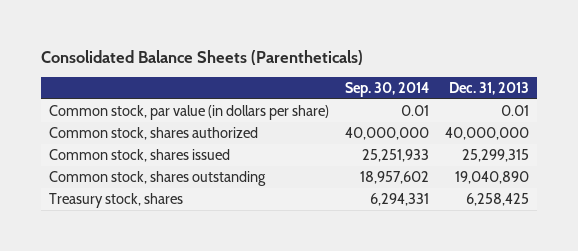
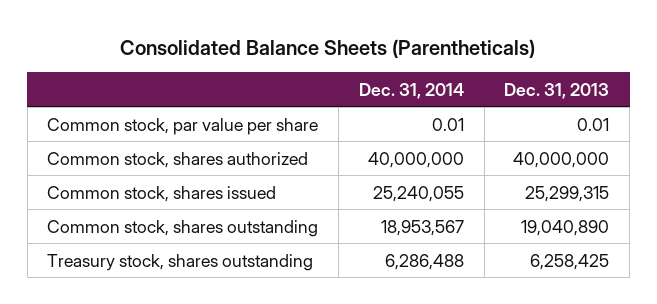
[344,82,429,98] Sep. 30, 2014 -> none
none -> [358,82,464,99] Dec. 31, 2014
[48,104,329,120] Common stock, par value (in dollars per share) -> [47,117,319,135] Common stock, par value per share
[48,192,183,208] Treasury stock, shares -> [47,253,314,271] Treasury stock, shares outstanding

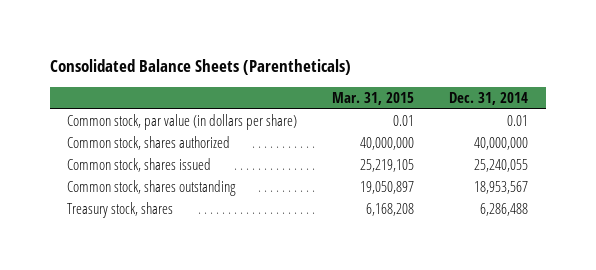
[504,82,610,99] Dec. 31, 2013 -> none
none -> [332,91,415,105] Mar. 31, 2015
[47,117,319,135] Common stock, par value per share -> [67,114,298,131] Common stock, par value (in dollars per share)
[47,253,314,271] Treasury stock, shares outstanding -> [67,202,174,219] Treasury stock, shares

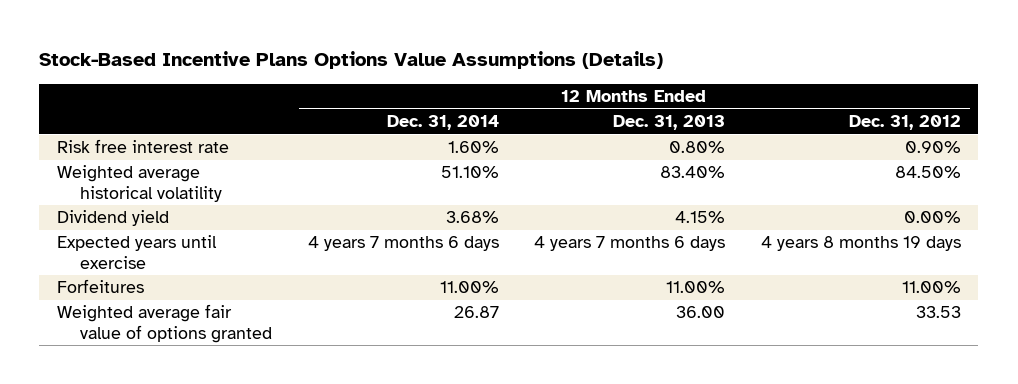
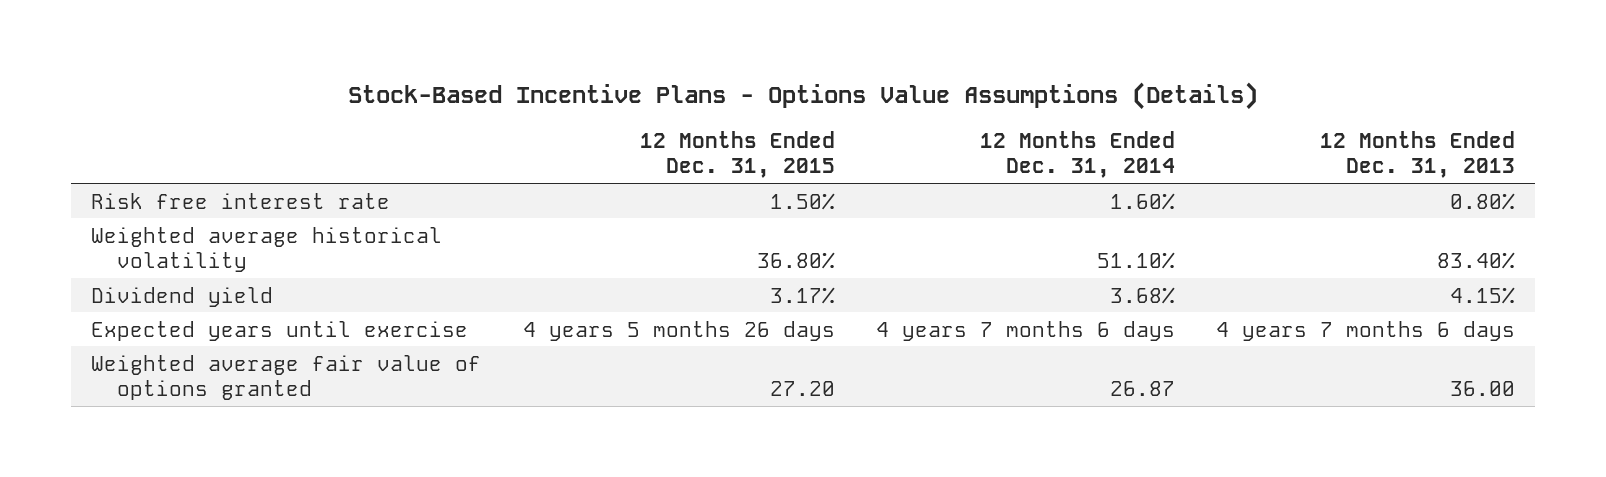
[39,51,664,70] Stock-Based Incentive Plans Options Value Assumptions (Details) -> [348,82,1259,111] Stock-Based Incentive Plans - Options Value Assumptions (Details)
[848,115,961,131] Dec. 31, 2012 -> none
none -> [639,131,835,179] 12 Months Ended Dec. 31, 2015
[56,279,144,294] Forfeitures -> none

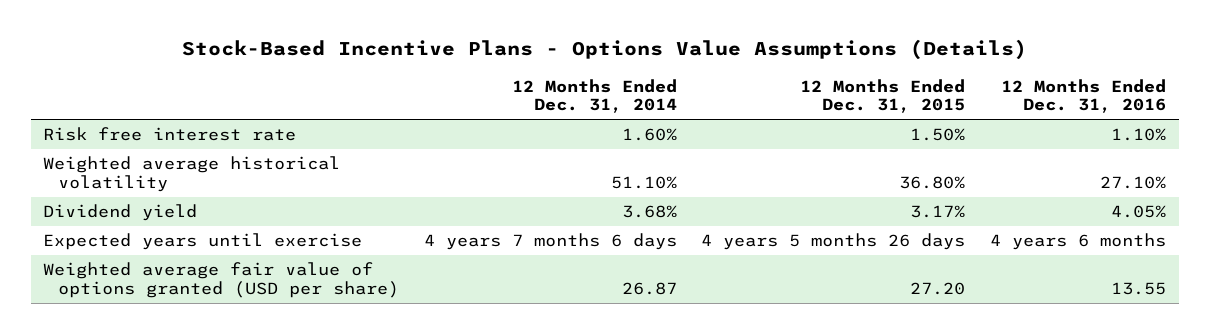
[1319,131,1515,179] 12 Months Ended Dec. 31, 2013 -> none
none -> [1001,78,1167,114] 12 Months Ended Dec. 31, 2016
[91,354,482,400] Weighted average fair value of options granted -> [43,262,399,298] Weighted average fair value of options granted (USD per share)

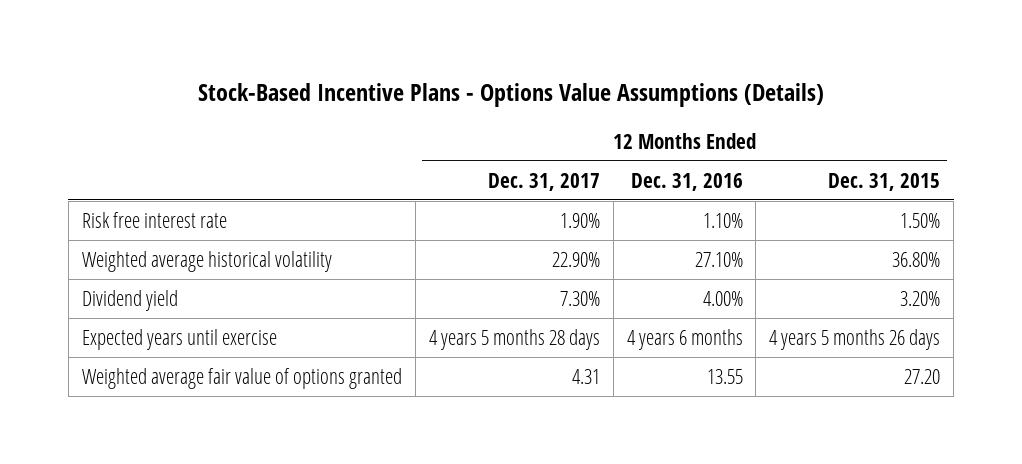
[511,78,677,114] 12 Months Ended Dec. 31, 2014 -> none
none -> [487,172,600,191] Dec. 31, 2017
[910,205,966,219] 3.17% -> [900,290,941,306] 3.20%
[1111,205,1167,219] 4.05% -> [702,290,743,306] 4.00%
[43,262,399,298] Weighted average fair value of options granted (USD per share) -> [81,367,402,389] Weighted average fair value of options granted

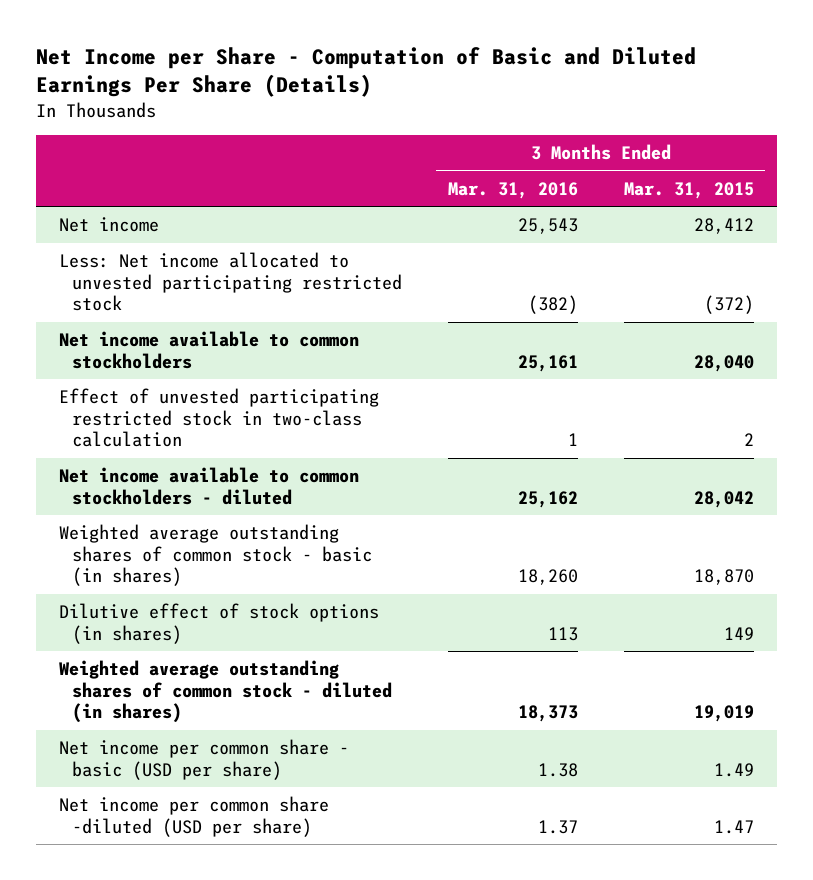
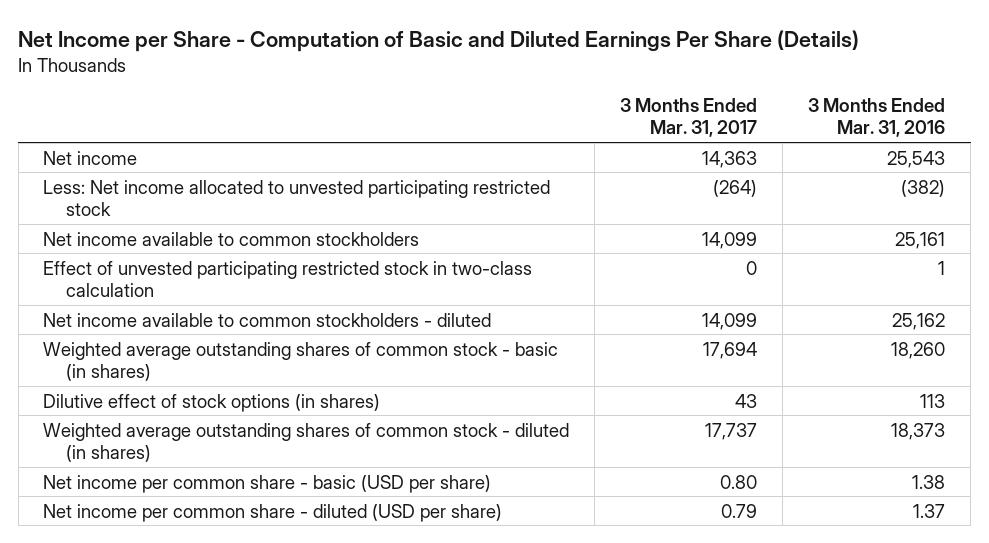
[623,181,754,199] Mar. 31, 2015 -> none
none -> [620,97,758,138] 3 Months Ended Mar. 31, 2017
[58,796,329,837] Net income per common share -diluted (USD per share) -> [43,503,503,522] Net income per common share - diluted (USD per share)

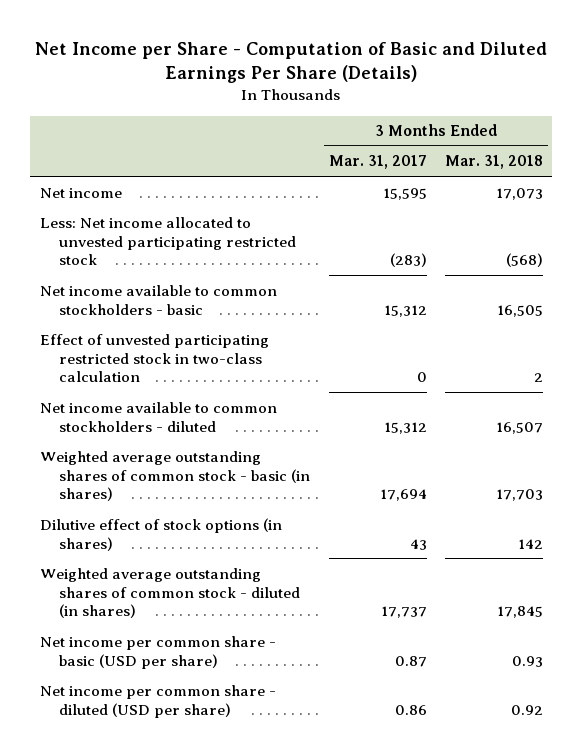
[808,97,946,138] 3 Months Ended Mar. 31, 2016 -> none
none -> [445,155,544,170] Mar. 31, 2018
[702,150,758,168] 14,363 -> [382,187,427,200] 15,595
[713,179,758,197] (264) -> [389,253,427,268] (283)
[43,231,420,246] Net income available to common stockholders -> [39,284,277,315] Net income available to common stockholders - basic
[702,231,758,249] 14,099 -> [383,304,427,317] 15,312
[702,312,758,330] 14,099 -> [383,421,427,434] 15,312
[720,474,758,489] 0.80 -> [394,655,427,667] 0.87
[721,503,758,518] 0.79 -> [394,704,427,715] 0.86

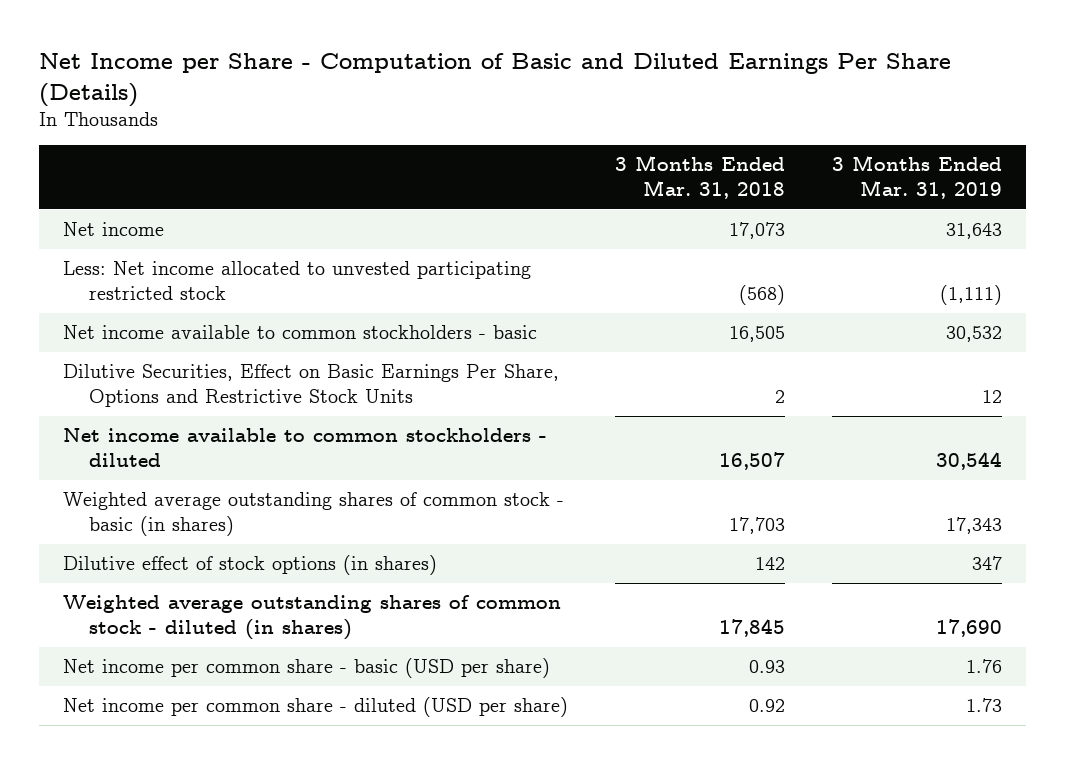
[328,155,427,170] Mar. 31, 2017 -> none
none -> [832,155,1003,199] 3 Months Ended Mar. 31, 2019
[39,333,269,383] Effect of unvested participating restricted stock in two-class calculation -> none
none -> [62,364,559,407] Dilutive Securities, Effect on Basic Earnings Per Share, Options and Restrictive Stock Units

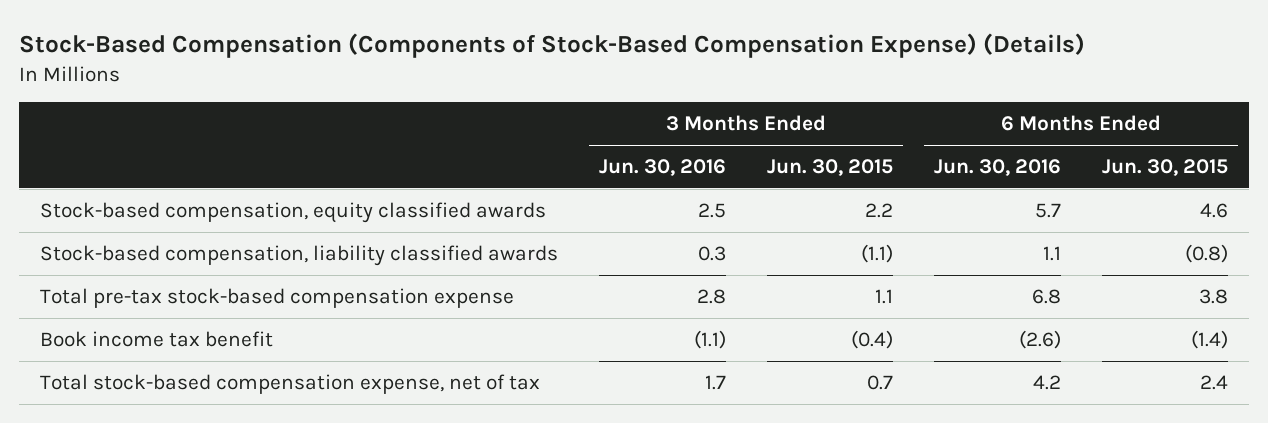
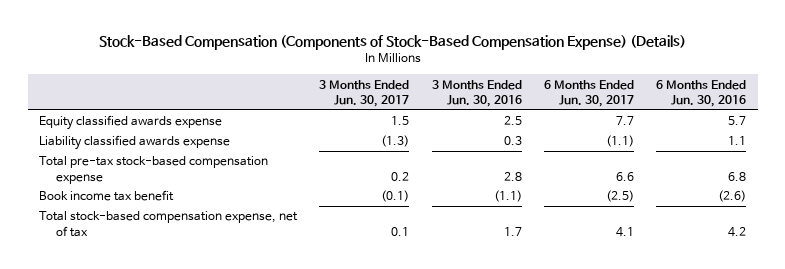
[766,159,893,177] Jun. 30, 2015 -> none
[1102,159,1229,177] Jun. 30, 2015 -> none
none -> [319,79,410,107] 3 Months Ended Jun. 30, 2017
none -> [543,79,634,107] 6 Months Ended Jun. 30, 2017
[39,202,546,224] Stock-based compensation, equity classified awards -> [38,115,222,131] Equity classified awards expense
[39,245,558,267] Stock-based compensation, liability classified awards -> [38,135,230,151] Liability classified awards expense

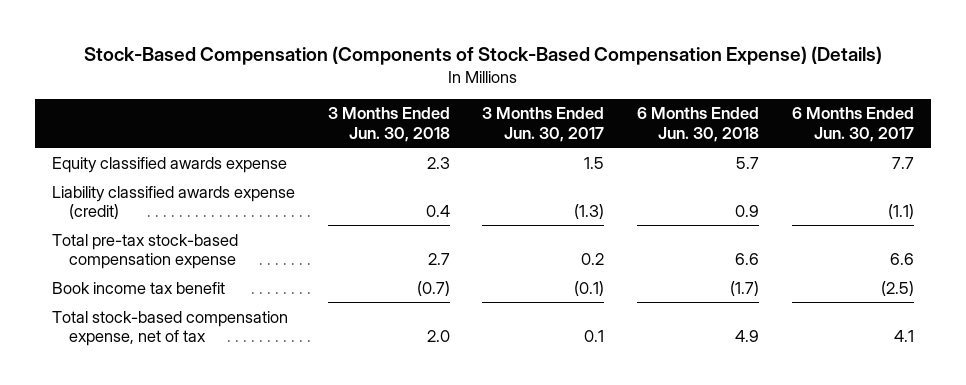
[431,79,522,107] 3 Months Ended Jun. 30, 2016 -> none
[656,79,747,107] 6 Months Ended Jun. 30, 2016 -> none
none -> [327,107,450,142] 3 Months Ended Jun. 30, 2018
none -> [637,107,760,142] 6 Months Ended Jun. 30, 2018
[38,135,230,151] Liability classified awards expense -> [51,185,295,219] Liability classified awards expense (credit)

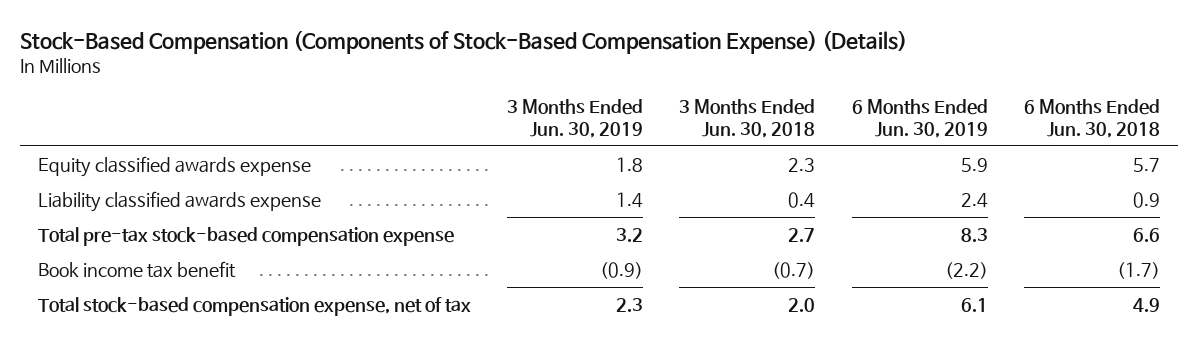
[482,107,605,142] 3 Months Ended Jun. 30, 2017 -> none
[792,107,915,142] 6 Months Ended Jun. 30, 2017 -> none
none -> [507,99,644,138] 3 Months Ended Jun. 30, 2019
none -> [851,99,988,138] 6 Months Ended Jun. 30, 2019
[51,185,295,219] Liability classified awards expense (credit) -> [38,190,322,212] Liability classified awards expense

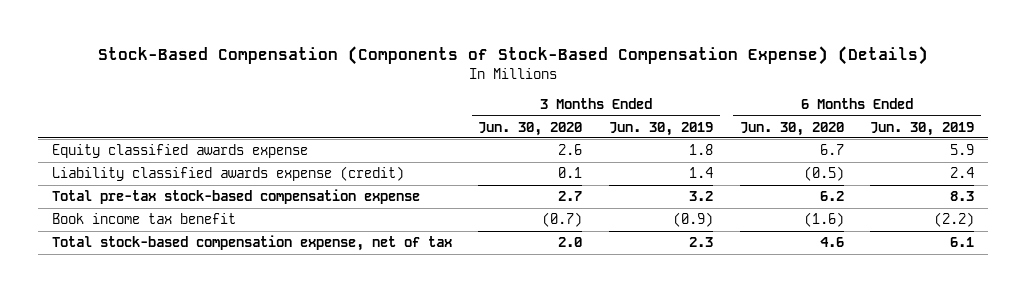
[679,99,816,138] 3 Months Ended Jun. 30, 2018 -> none
[1023,99,1160,138] 6 Months Ended Jun. 30, 2018 -> none
none -> [478,121,583,136] Jun. 30, 2020
none -> [739,121,844,136] Jun. 30, 2020
[38,190,322,212] Liability classified awards expense -> [51,166,404,182] Liability classified awards expense (credit)

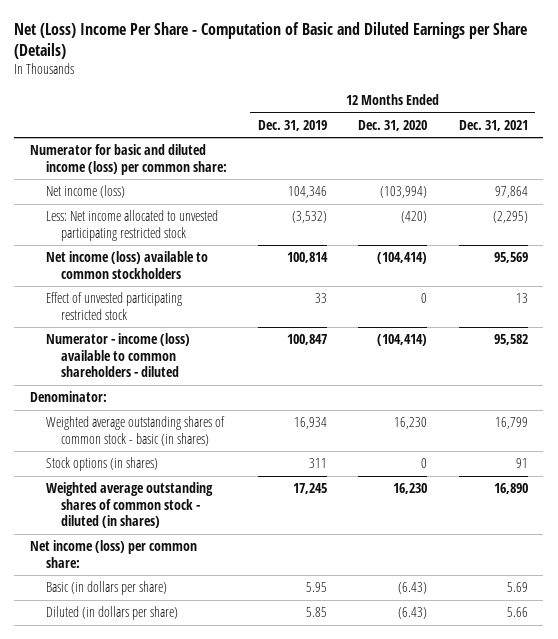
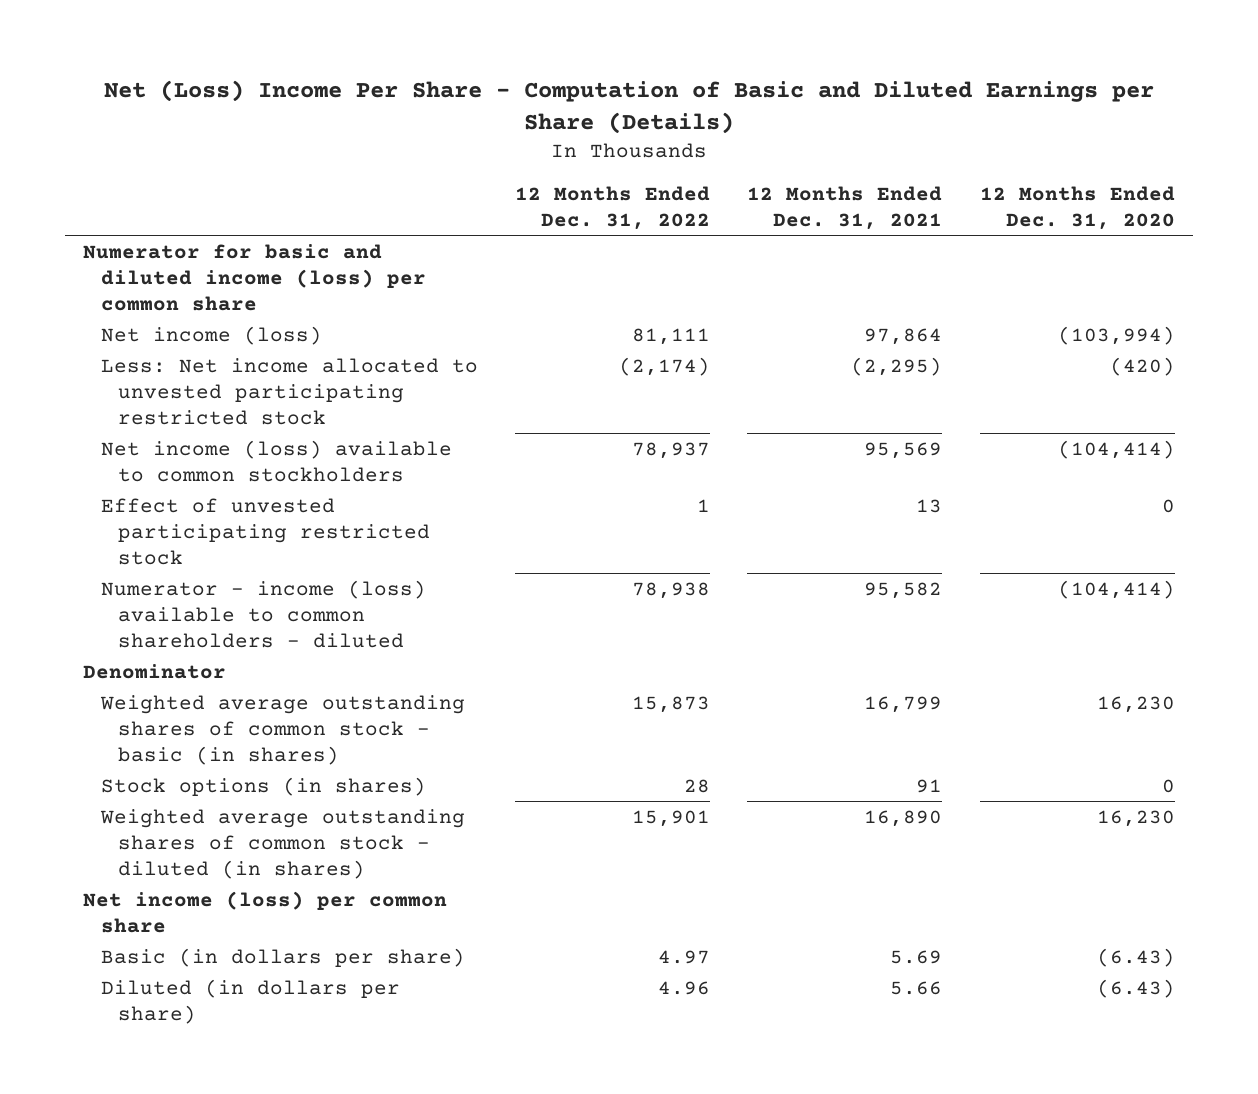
[257,119,327,131] Dec. 31, 2019 -> none
none -> [514,185,710,230] 12 Months Ended Dec. 31, 2022
[29,144,227,175] Numerator for basic and diluted income (loss) per common share: -> [83,243,426,311] Numerator for basic and diluted income (loss) per common share
[29,391,107,403] Denominator: -> [83,663,227,679] Denominator
[29,540,197,568] Net income (loss) per common share: -> [83,890,448,933] Net income (loss) per common share

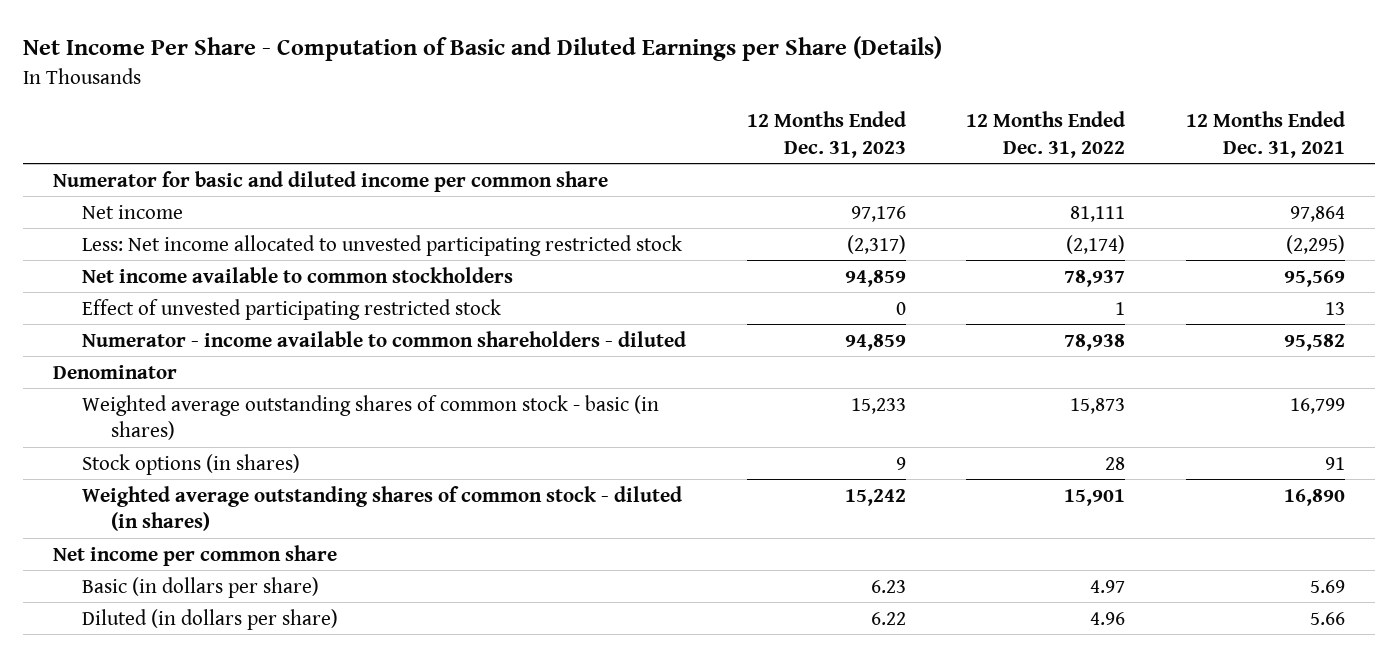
[104,80,1155,135] Net (Loss) Income Per Share - Computation of Basic and Diluted Earnings per Share (Details) -> [23,36,943,62] Net Income Per Share - Computation of Basic and Diluted Earnings per Share (Details)
[979,185,1175,230] 12 Months Ended Dec. 31, 2020 -> none
none -> [746,110,906,158] 12 Months Ended Dec. 31, 2023
[83,243,426,311] Numerator for basic and diluted income (loss) per common share -> [53,170,609,192] Numerator for basic and diluted income per common share
[100,325,322,345] Net income (loss) -> [82,204,184,219] Net income
[100,439,452,482] Net income (loss) available to common stockholders -> [82,266,514,283] Net income available to common stockholders
[100,579,426,648] Numerator - income (loss) available to common shareholders - diluted -> [82,330,687,347] Numerator - income available to common shareholders - diluted
[83,890,448,933] Net income (loss) per common share -> [53,544,338,566] Net income per common share

